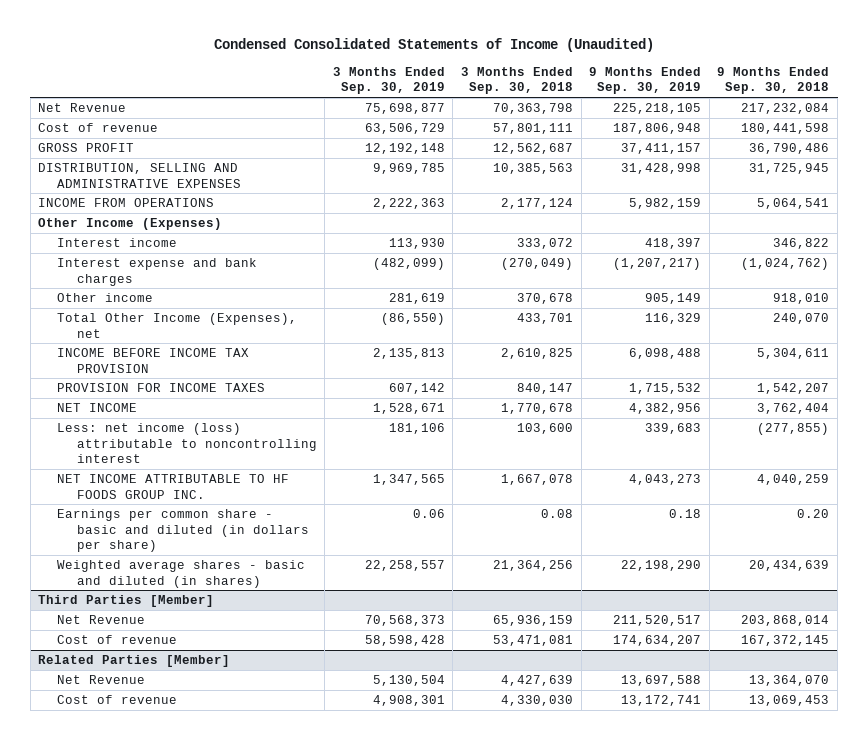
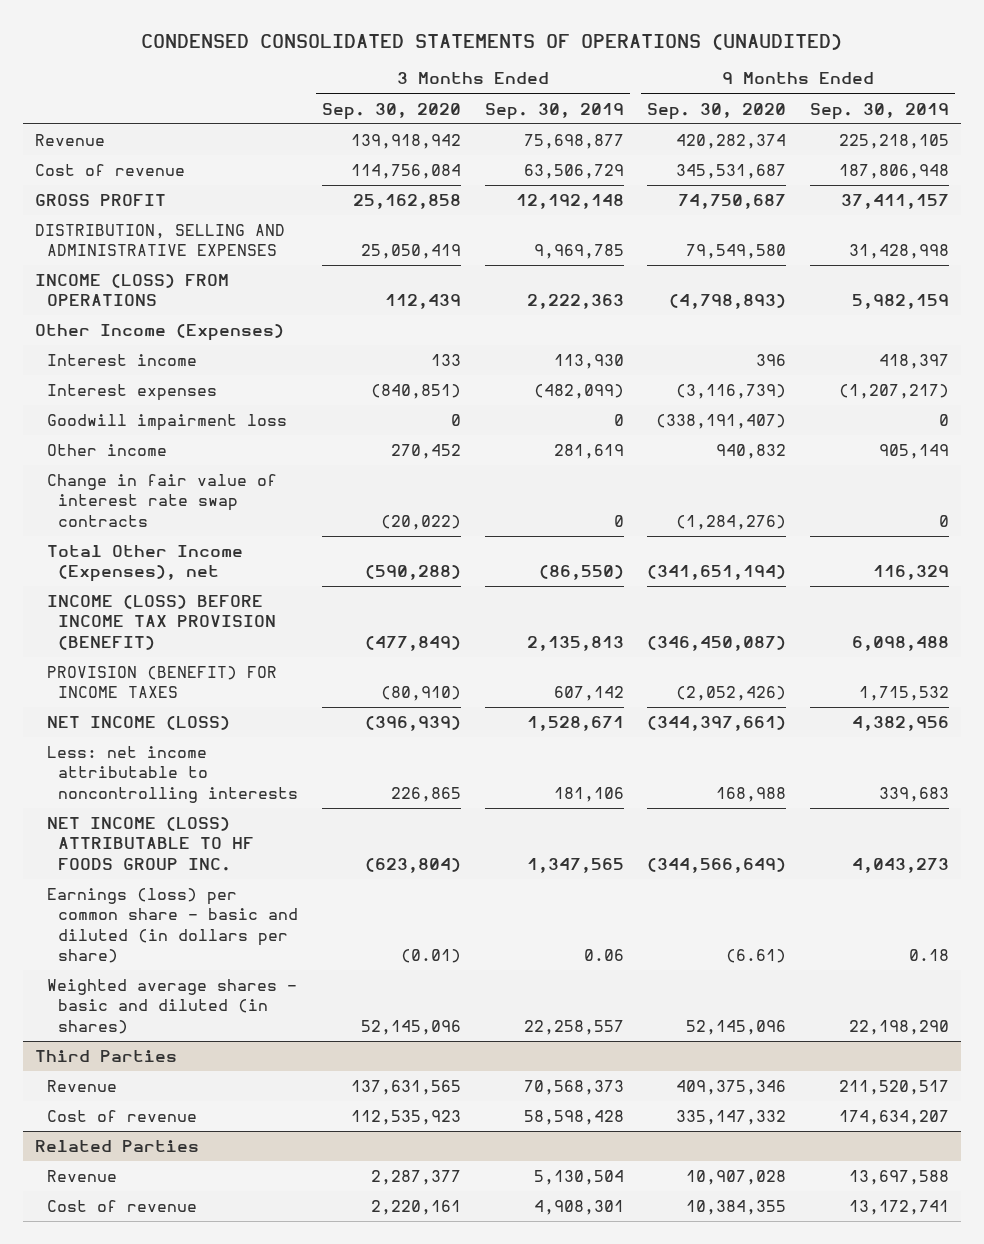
[213,38,654,53] Condensed Consolidated Statements of Income (Unaudited) -> [140,33,842,50] CONDENSED CONSOLIDATED STATEMENTS OF OPERATIONS (UNAUDITED)
[460,66,573,95] 3 Months Ended Sep. 30, 2018 -> none
[717,66,830,95] 9 Months Ended Sep. 30, 2018 -> none
none -> [321,102,461,120] Sep. 30, 2020
none -> [647,102,787,120] Sep. 30, 2020
[38,102,127,112] Net Revenue -> [34,134,105,147] Revenue
[38,197,215,207] INCOME FROM OPERATIONS -> [34,274,229,307] INCOME (LOSS) FROM OPERATIONS
[57,257,258,286] Interest expense and bank charges -> [46,384,217,402] Interest expenses
none -> [46,414,287,432] Goodwill impairment loss
none -> [46,474,277,527] Change in fair value of interest rate swap contracts
[57,347,250,373] INCOME BEFORE INCOME TAX PROVISION -> [46,595,277,650] INCOME (LOSS) BEFORE INCOME TAX PROVISION (BENEFIT)
[57,382,266,392] PROVISION FOR INCOME TAXES -> [46,666,277,699] PROVISION (BENEFIT) FOR INCOME TAXES
[57,402,138,412] NET INCOME -> [46,716,230,731] NET INCOME (LOSS)
[57,422,317,464] Less: net income (loss) attributable to noncontrolling interest -> [46,746,299,803] Less: net income attributable to noncontrolling interests
[57,473,290,499] NET INCOME ATTRIBUTABLE TO HF FOODS GROUP INC. -> [46,817,255,871] NET INCOME (LOSS) ATTRIBUTABLE TO HF FOODS GROUP INC.
[57,508,309,553] Earnings per common share - basic and diluted (in dollars per share) -> [46,888,299,963] Earnings (loss) per common share - basic and diluted (in dollars per share)
[38,594,215,607] Third Parties [Member] -> [34,1050,177,1063] Third Parties
[57,614,146,624] Net Revenue -> [46,1080,117,1093] Revenue
[38,654,231,667] Related Parties [Member] -> [34,1140,199,1153] Related Parties
[57,674,146,684] Net Revenue -> [46,1170,117,1183] Revenue

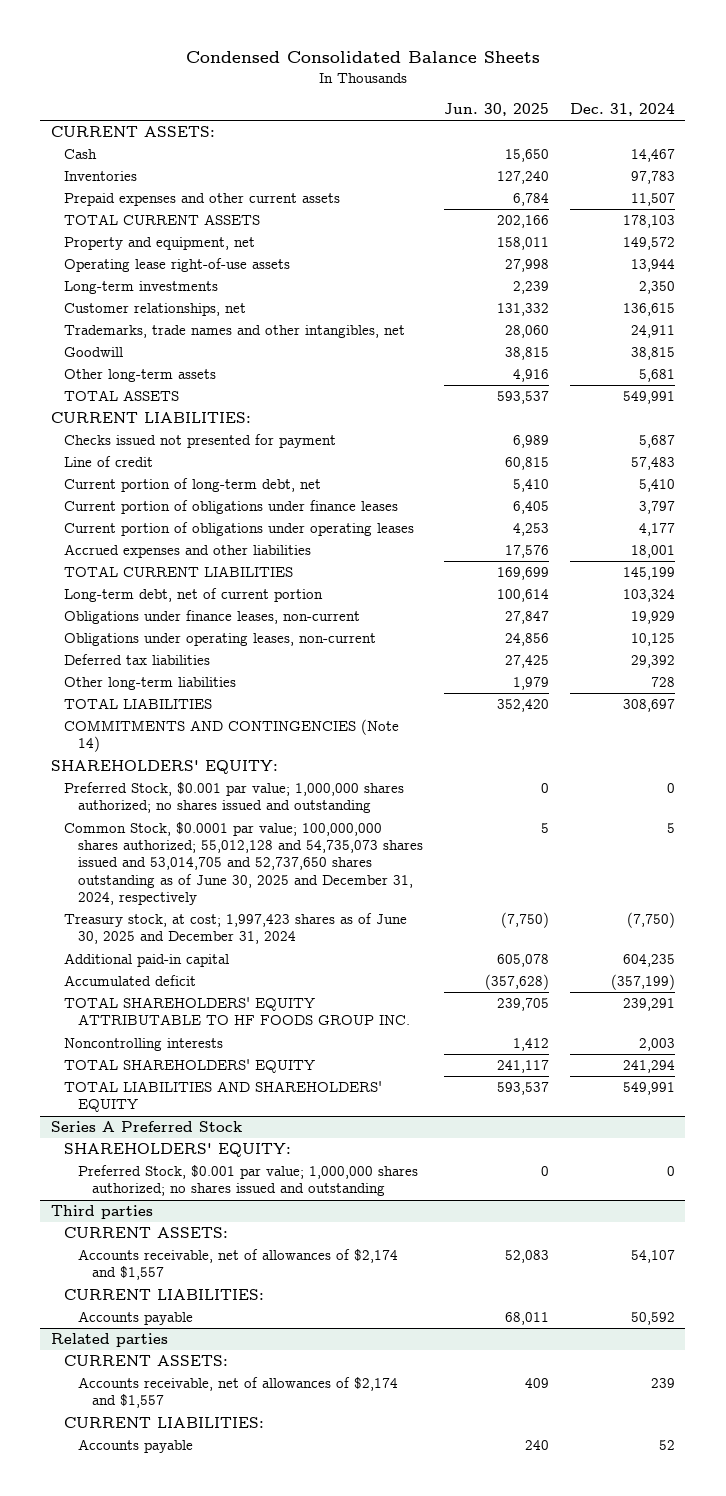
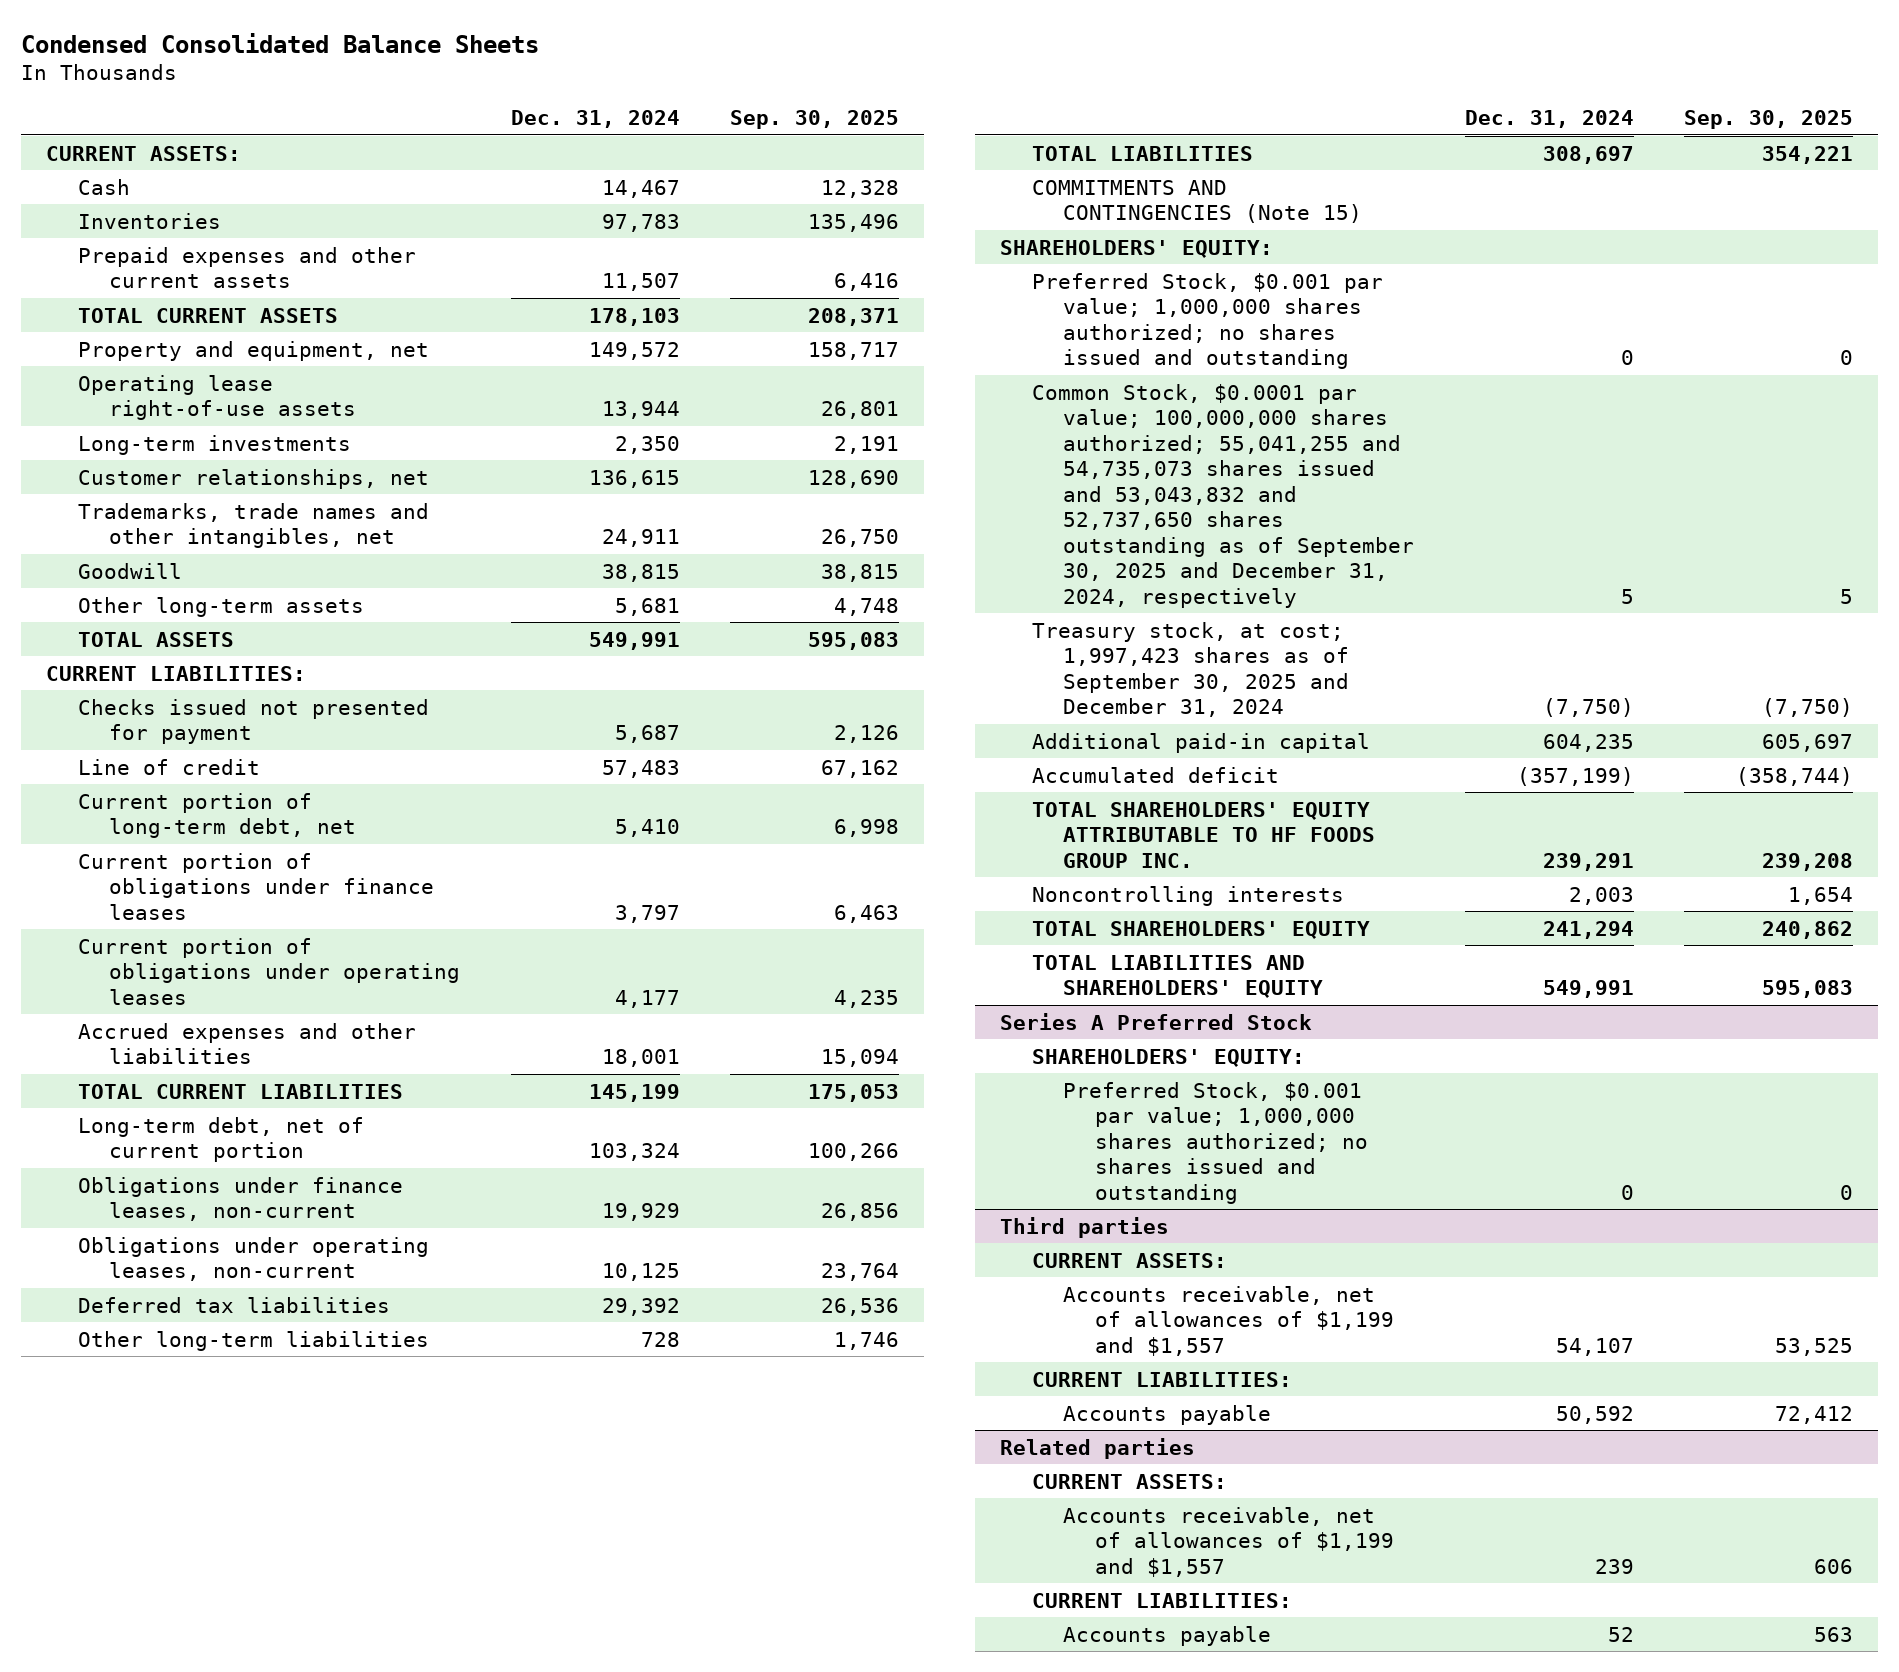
[444,103,550,117] Jun. 30, 2025 -> none
none -> [729,110,899,130] Sep. 30, 2025
[64,719,400,753] COMMITMENTS AND CONTINGENCIES (Note 14) -> [1031,179,1363,224] COMMITMENTS AND CONTINGENCIES (Note 15)
[64,822,424,905] Common Stock, $0.0001 par value; 100,000,000 shares authorized; 55,012,128 and 54,735,073 shares issued and 53,014,705 and 52,737,650 shares outstanding as of June 30, 2025 and December 31, 2024, respectively -> [1031,383,1415,608] Common Stock, $0.0001 par value; 100,000,000 shares authorized; 55,041,255 and 54,735,073 shares issued and 53,043,832 and 52,737,650 shares outstanding as of September 30, 2025 and December 31, 2024, respectively
[64,913,408,945] Treasury stock, at cost; 1,997,423 shares as of June 30, 2025 and December 31, 2024 -> [1031,621,1350,718] Treasury stock, at cost; 1,997,423 shares as of September 30, 2025 and December 31, 2024
[78,1249,399,1281] Accounts receivable, net of allowances of $2,174 and $1,557 -> [1063,1285,1395,1356] Accounts receivable, net of allowances of $1,199 and $1,557
[78,1377,399,1409] Accounts receivable, net of allowances of $2,174 and $1,557 -> [1063,1506,1395,1577] Accounts receivable, net of allowances of $1,199 and $1,557

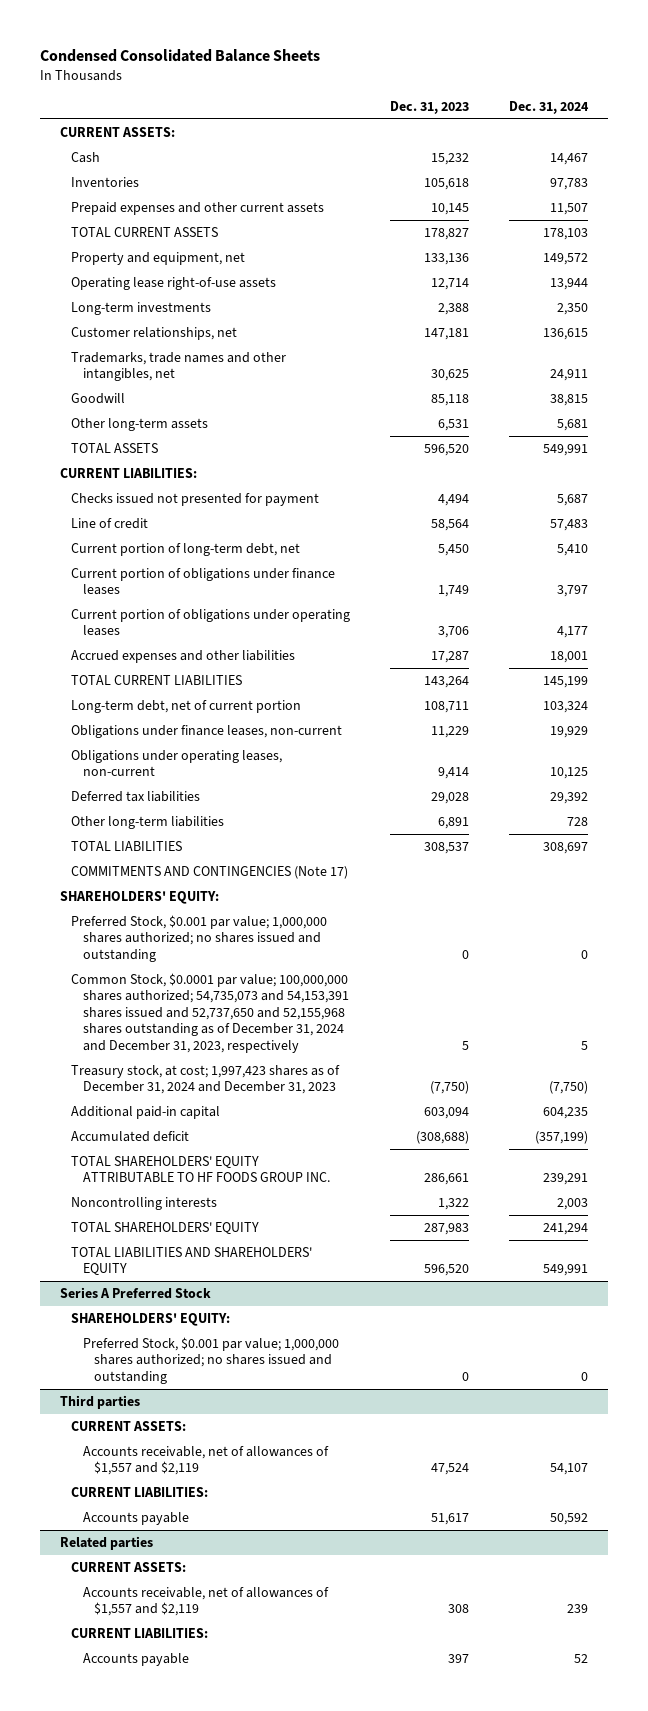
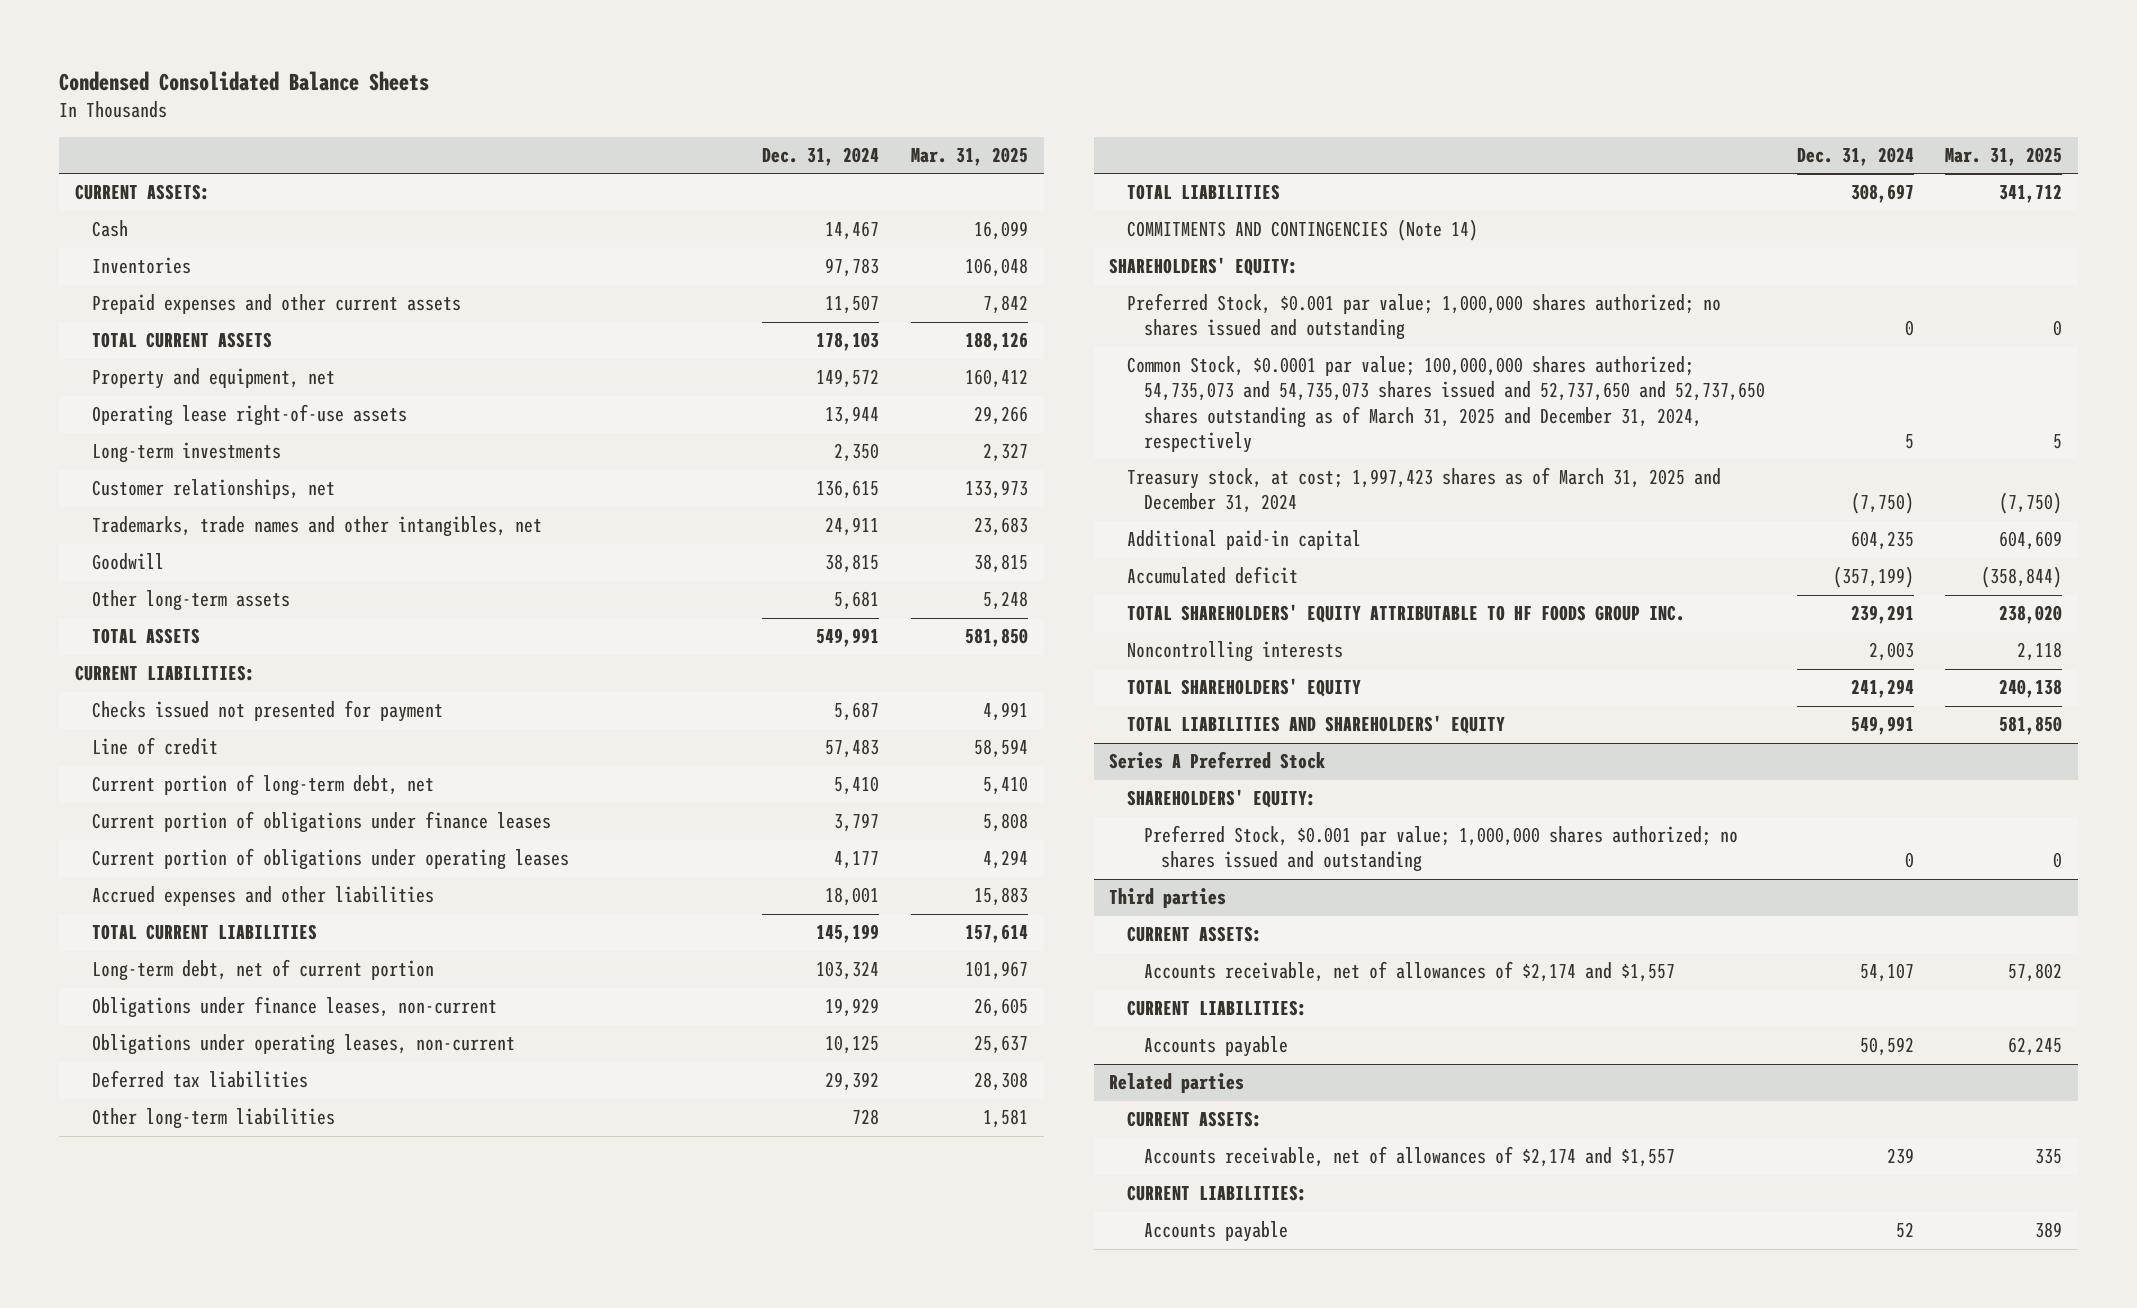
[390,100,470,114] Dec. 31, 2023 -> none
none -> [910,146,1028,166] Mar. 31, 2025
[71,866,349,880] COMMITMENTS AND CONTINGENCIES (Note 17) -> [1126,219,1478,242] COMMITMENTS AND CONTINGENCIES (Note 14)
[71,973,349,1053] Common Stock, $0.0001 par value; 100,000,000 shares authorized; 54,735,073 and 54,153,391 shares issued and 52,737,650 and 52,155,968 shares outstanding as of December 31, 2024 and December 31, 2023, respectively -> [1126,356,1765,453] Common Stock, $0.0001 par value; 100,000,000 shares authorized; 54,735,073 and 54,735,073 shares issued and 52,737,650 and 52,737,650 shares outstanding as of March 31, 2025 and December 31, 2024, respectively
[71,1065,341,1095] Treasury stock, at cost; 1,997,423 shares as of December 31, 2024 and December 31, 2023 -> [1126,467,1721,514] Treasury stock, at cost; 1,997,423 shares as of March 31, 2025 and December 31, 2024
[82,1446,329,1476] Accounts receivable, net of allowances of $1,557 and $2,119 -> [1143,961,1675,983] Accounts receivable, net of allowances of $2,174 and $1,557
[82,1587,329,1617] Accounts receivable, net of allowances of $1,557 and $2,119 -> [1143,1146,1675,1168] Accounts receivable, net of allowances of $2,174 and $1,557

